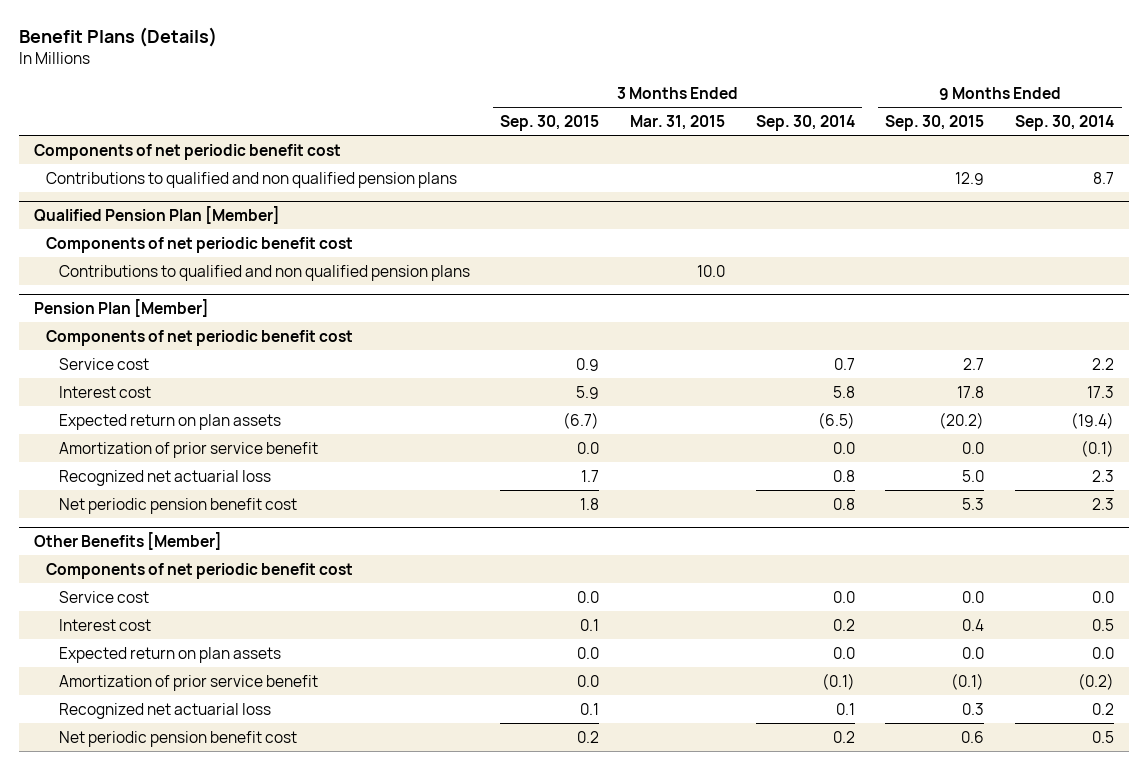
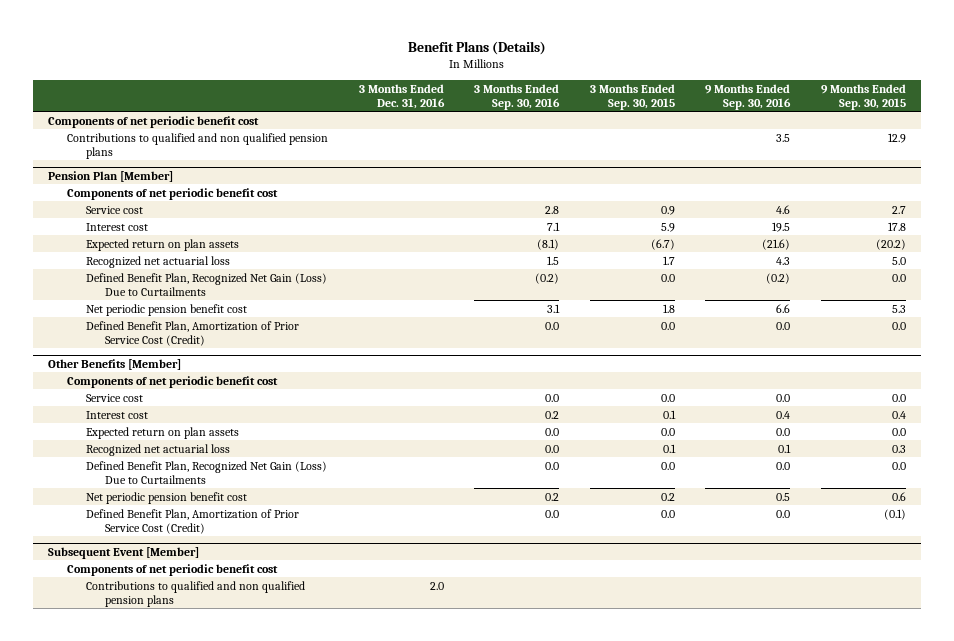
[630,115,726,131] Mar. 31, 2015 -> none
[755,115,855,132] Sep. 30, 2014 -> none
[1015,115,1115,132] Sep. 30, 2014 -> none
none -> [358,83,445,109] 3 Months Ended Dec. 31, 2016
none -> [474,83,561,110] 3 Months Ended Sep. 30, 2016
none -> [705,83,792,110] 9 Months Ended Sep. 30, 2016
[34,205,281,224] Qualified Pension Plan [Member] -> none
[46,236,354,253] Components of net periodic benefit cost -> none
[58,264,470,281] Contributions to qualified and non qualified pension plans -> none
[58,441,318,458] Amortization of prior service benefit -> none
none -> [86,272,328,296] Defined Benefit Plan, Recognized Net Gain (Loss) Due to Curtailments
none -> [86,320,300,346] Defined Benefit Plan, Amortization of Prior Service Cost (Credit)
[58,674,318,691] Amortization of prior service benefit -> none
none -> [86,460,328,484] Defined Benefit Plan, Recognized Net Gain (Loss) Due to Curtailments
none -> [86,508,300,534] Defined Benefit Plan, Amortization of Prior Service Cost (Credit)
none -> [48,546,200,559] Subsequent Event [Member]
none -> [67,563,279,576] Components of net periodic benefit cost
none -> [86,580,306,607] Contributions to qualified and non qualified pension plans

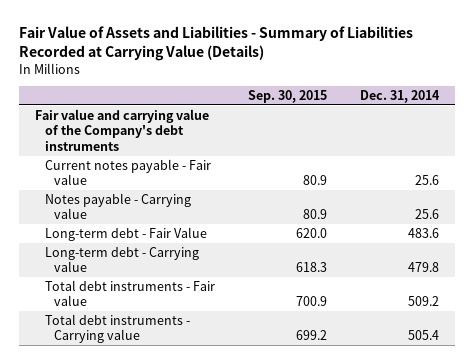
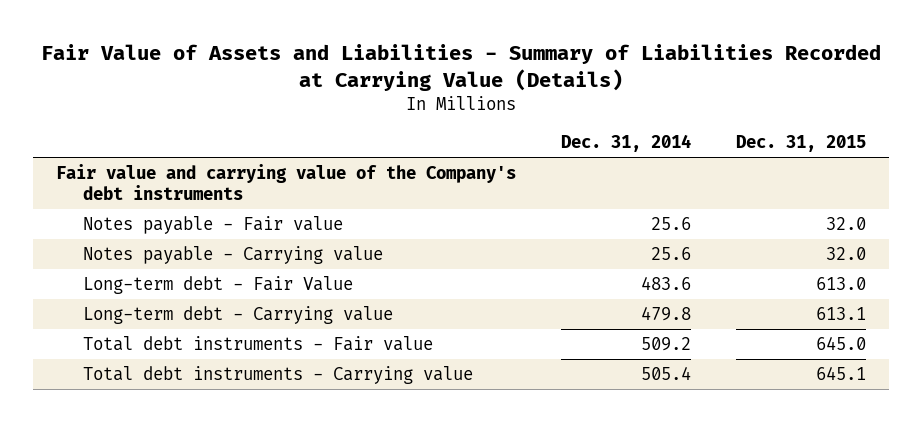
[247,90,327,104] Sep. 30, 2015 -> none
none -> [736,135,867,153] Dec. 31, 2015
[44,158,211,186] Current notes payable - Fair value -> [82,216,343,235] Notes payable - Fair value

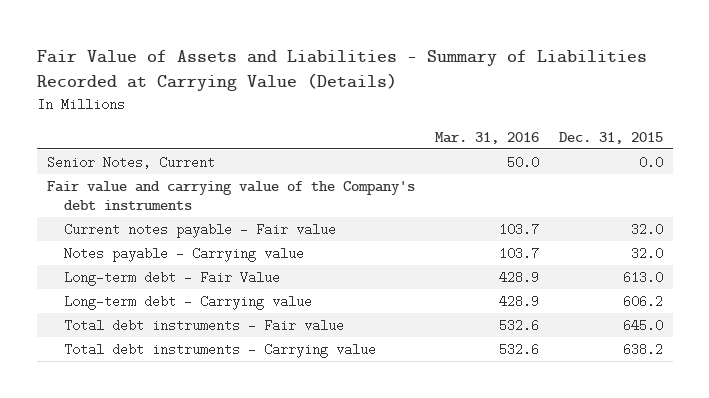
[561,134,692,153] Dec. 31, 2014 -> none
none -> [434,131,539,144] Mar. 31, 2016
none -> [46,155,215,169] Senior Notes, Current
[82,216,343,235] Notes payable - Fair value -> [63,222,336,238] Current notes payable - Fair value
[816,307,867,321] 613.1 -> [622,294,663,308] 606.2
[816,366,867,381] 645.1 -> [622,342,663,356] 638.2

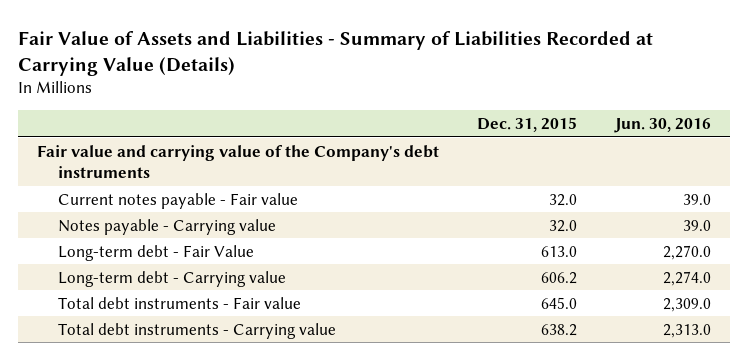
[434,131,539,144] Mar. 31, 2016 -> none
none -> [614,117,712,133] Jun. 30, 2016
[46,155,215,169] Senior Notes, Current -> none

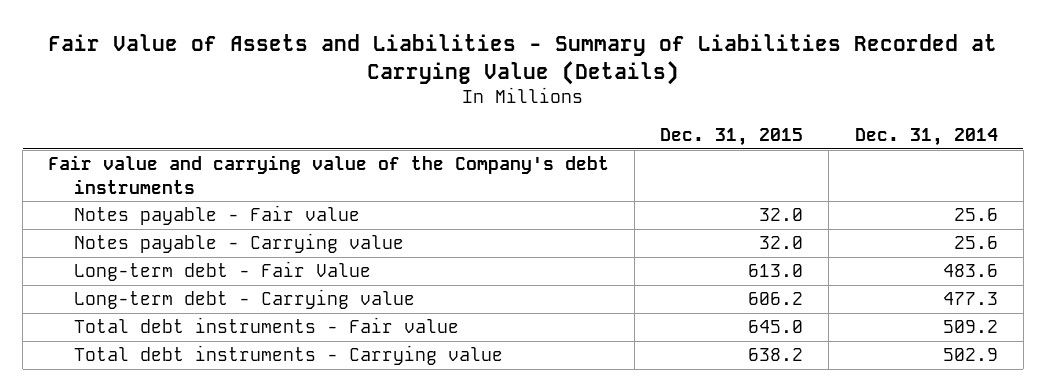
[614,117,712,133] Jun. 30, 2016 -> none
none -> [854,128,998,147] Dec. 31, 2014
[58,192,299,209] Current notes payable - Fair value -> [74,205,361,226] Notes payable - Fair value

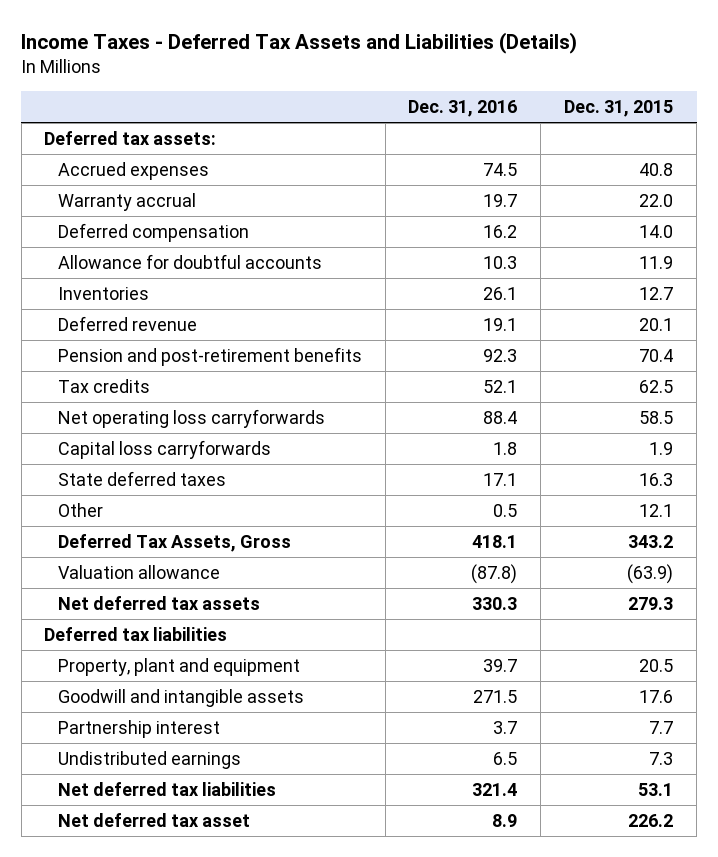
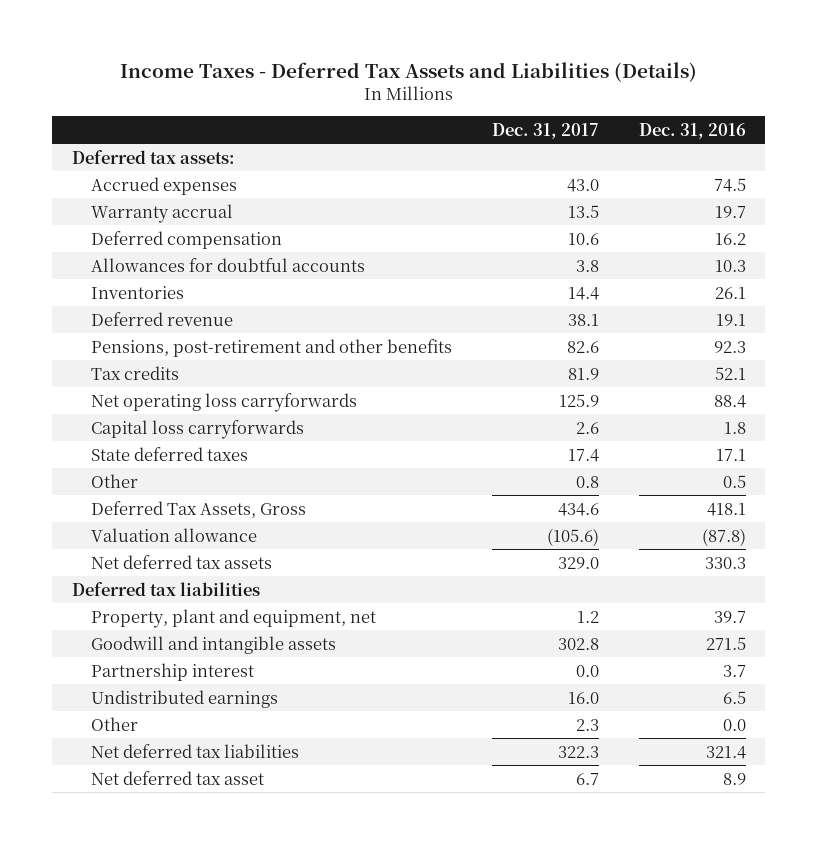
[564,100,674,118] Dec. 31, 2015 -> none
none -> [491,122,599,139] Dec. 31, 2017
[57,253,322,269] Allowance for doubtful accounts -> [90,257,365,272] Allowances for doubtful accounts
[57,346,362,366] Pension and post-retirement benefits -> [90,338,452,357] Pensions, post-retirement and other benefits
[57,657,300,676] Property, plant and equipment -> [90,608,376,628] Property, plant and equipment, net
none -> [90,716,138,731] Other

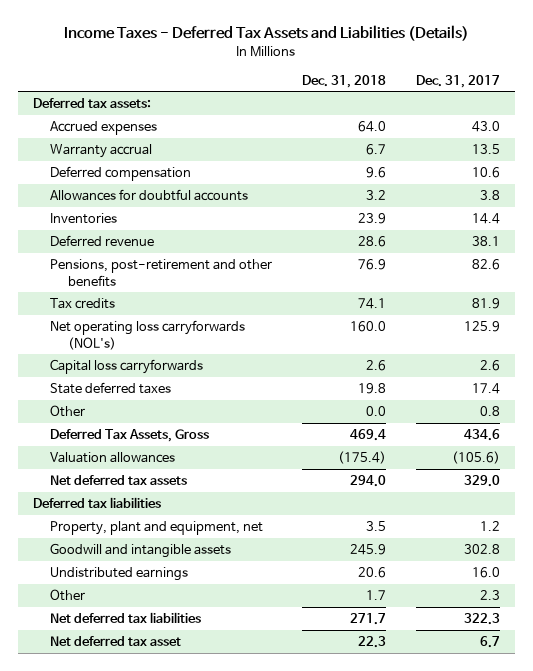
[638,122,746,139] Dec. 31, 2016 -> none
none -> [302,74,387,88] Dec. 31, 2018
[90,392,357,412] Net operating loss carryforwards -> [50,319,246,350] Net operating loss carryforwards (NOL's)
[90,527,257,542] Valuation allowance -> [50,451,176,463] Valuation allowances
[90,662,254,681] Partnership interest -> none

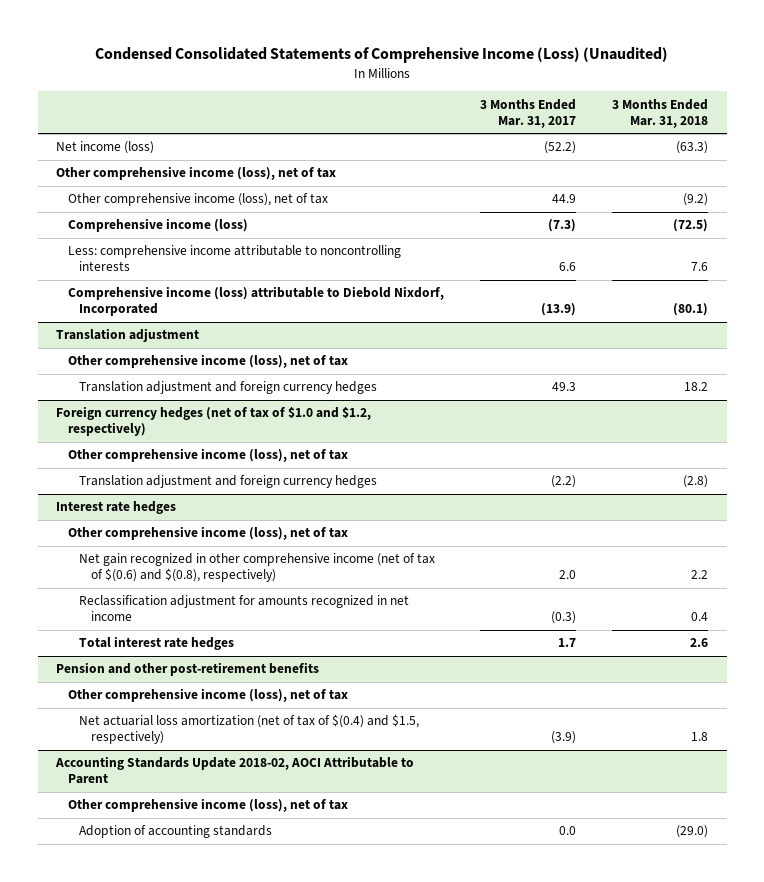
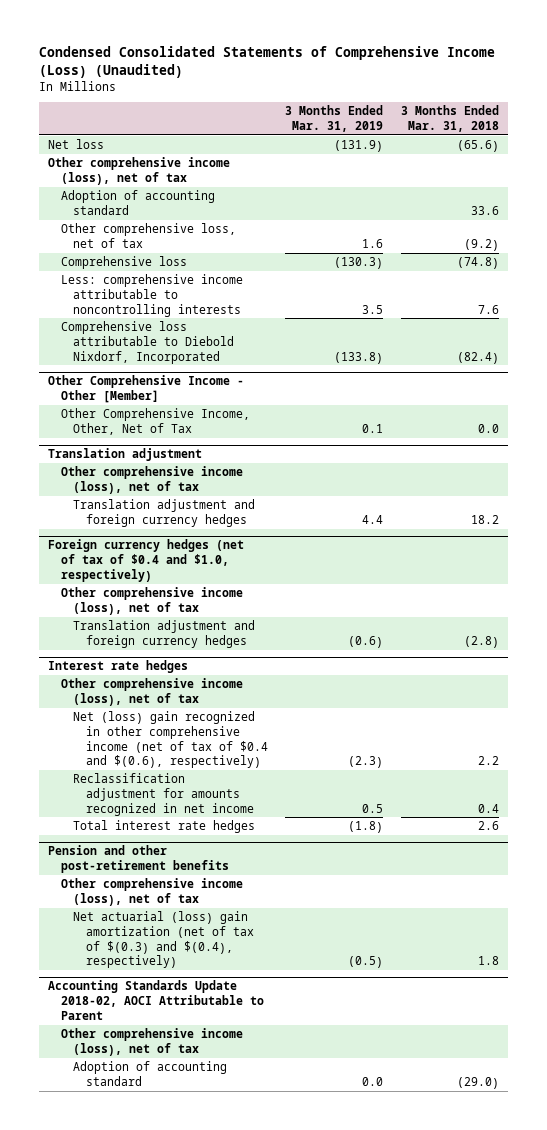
[480,98,577,128] 3 Months Ended Mar. 31, 2017 -> none
none -> [285,105,384,132] 3 Months Ended Mar. 31, 2019
[56,141,155,155] Net income (loss) -> [48,139,105,150] Net loss
[676,141,709,155] (63.3) -> [457,140,500,153] (65.6)
none -> [60,190,215,215] Adoption of accounting standard
[67,193,328,207] Other comprehensive income (loss), net of tax -> [60,223,236,248] Other comprehensive loss, net of tax
[67,218,248,233] Comprehensive income (loss) -> [60,256,187,270] Comprehensive loss
[673,219,709,233] (72.5) -> [457,257,500,270] (74.8)
[67,286,444,317] Comprehensive income (loss) attributable to Diebold Nixdorf, Incorporated -> [60,321,235,364] Comprehensive loss attributable to Diebold Nixdorf, Incorporated
[673,303,709,317] (80.1) -> [457,351,500,364] (82.4)
none -> [48,375,245,404] Other Comprehensive Income - Other [Member]
none -> [60,408,250,435] Other Comprehensive Income, Other, Net of Tax
[56,406,372,437] Foreign currency hedges (net of tax of $1.0 and $1.2, respectively) -> [48,539,245,583] Foreign currency hedges (net of tax of $0.4 and $1.0, respectively)
[79,553,436,583] Net gain recognized in other comprehensive income (net of tax of $(0.6) and $(0.8), respectively) -> [73,711,268,769] Net (loss) gain recognized in other comprehensive income (net of tax of $0.4 and $(0.6), respectively)
[79,714,420,745] Net actuarial loss amortization (net of tax of $(0.4) and $1.5, respectively) -> [73,911,254,969] Net actuarial (loss) gain amortization (net of tax of $(0.3) and $(0.4), respectively)
[79,825,273,839] Adoption of accounting standards -> [73,1061,228,1086] Adoption of accounting standard

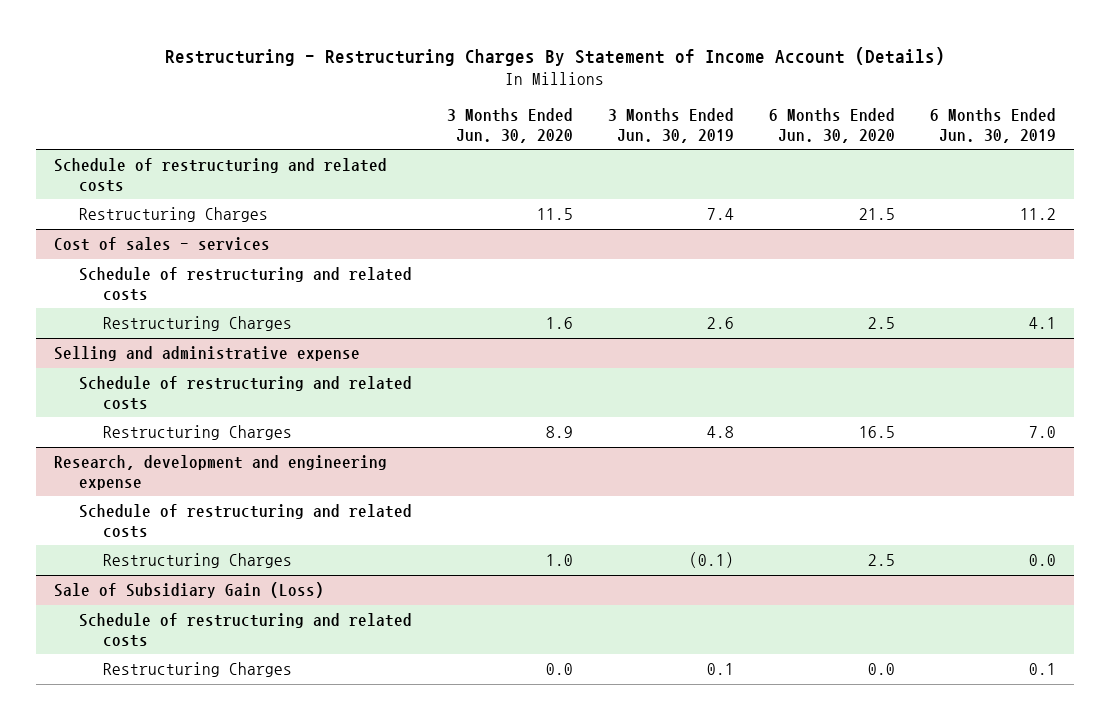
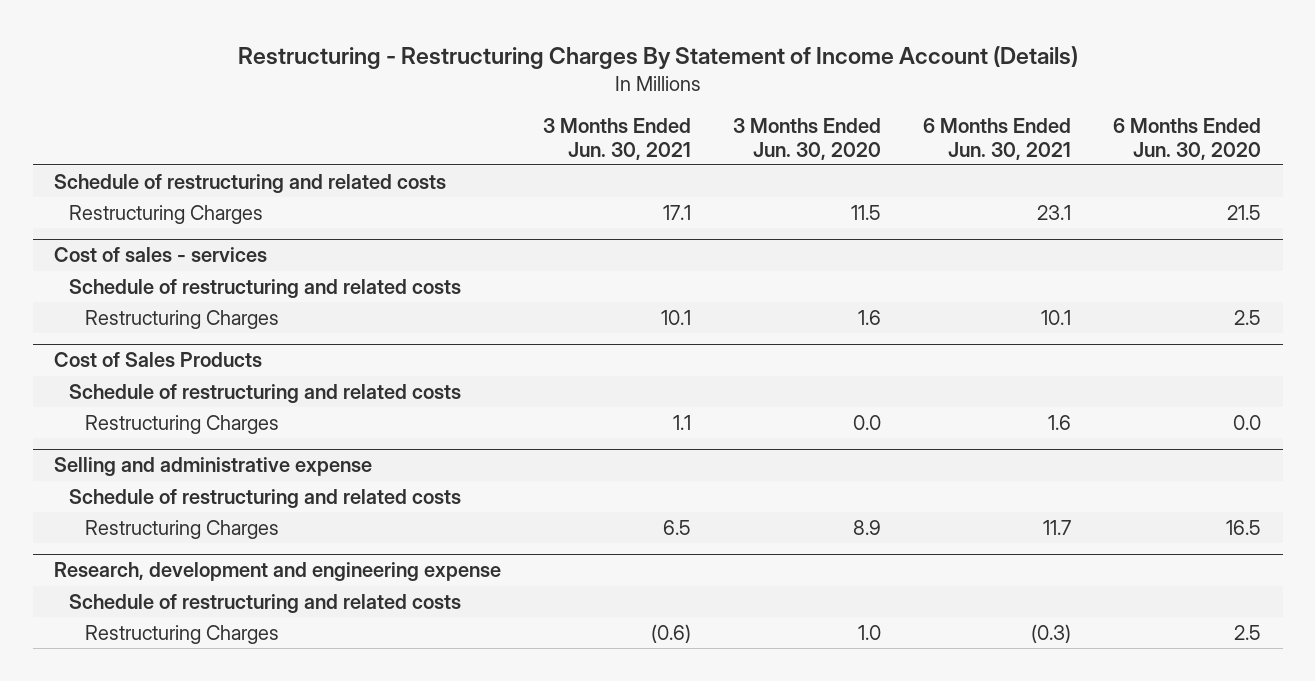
[607,107,734,143] 3 Months Ended Jun. 30, 2019 -> none
[930,107,1057,143] 6 Months Ended Jun. 30, 2019 -> none
none -> [543,118,692,160] 3 Months Ended Jun. 30, 2021
none -> [923,118,1072,160] 6 Months Ended Jun. 30, 2021
none -> [53,352,262,368] Cost of Sales Products
none -> [69,383,462,403] Schedule of restructuring and related costs
none -> [84,414,279,434] Restructuring Charges
[53,581,324,598] Sale of Subsidiary Gain (Loss) -> none
[78,612,412,647] Schedule of restructuring and related costs -> none
[103,661,293,677] Restructuring Charges -> none

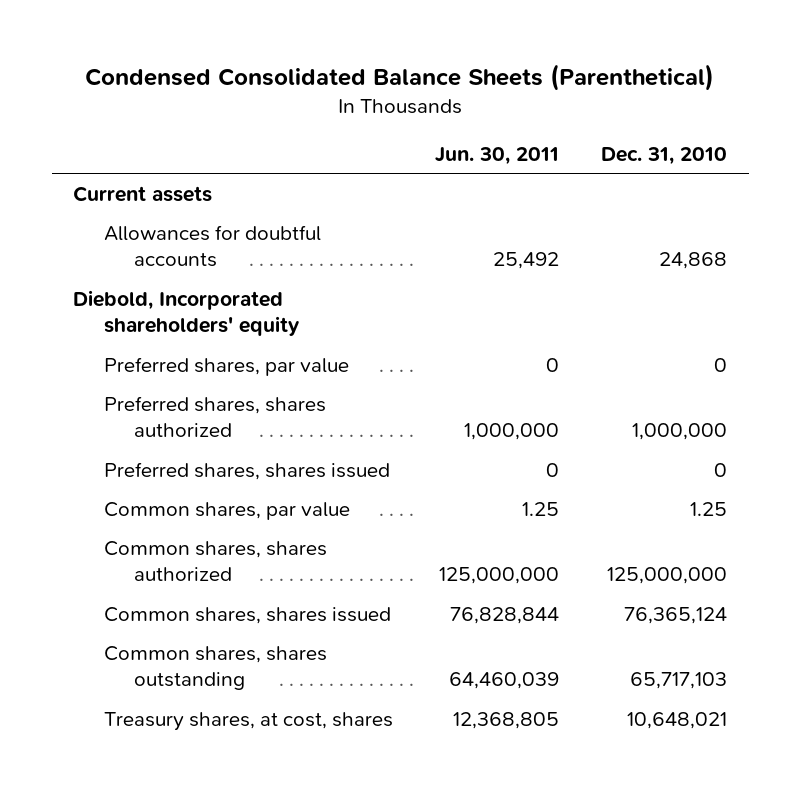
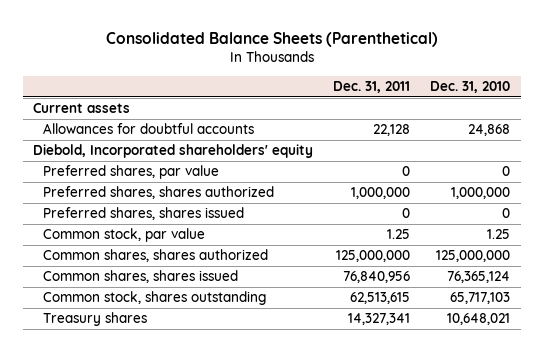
[85,63,715,91] Condensed Consolidated Balance Sheets (Parenthetical) -> [105,32,438,48] Consolidated Balance Sheets (Parenthetical)
[435,147,560,166] Jun. 30, 2011 -> none
none -> [333,81,411,94] Dec. 31, 2011
[103,501,350,520] Common shares, par value -> [42,228,205,243] Common stock, par value
[103,645,327,691] Common shares, shares outstanding -> [42,291,266,306] Common stock, shares outstanding
[103,711,393,731] Treasury shares, at cost, shares -> [42,312,147,327] Treasury shares

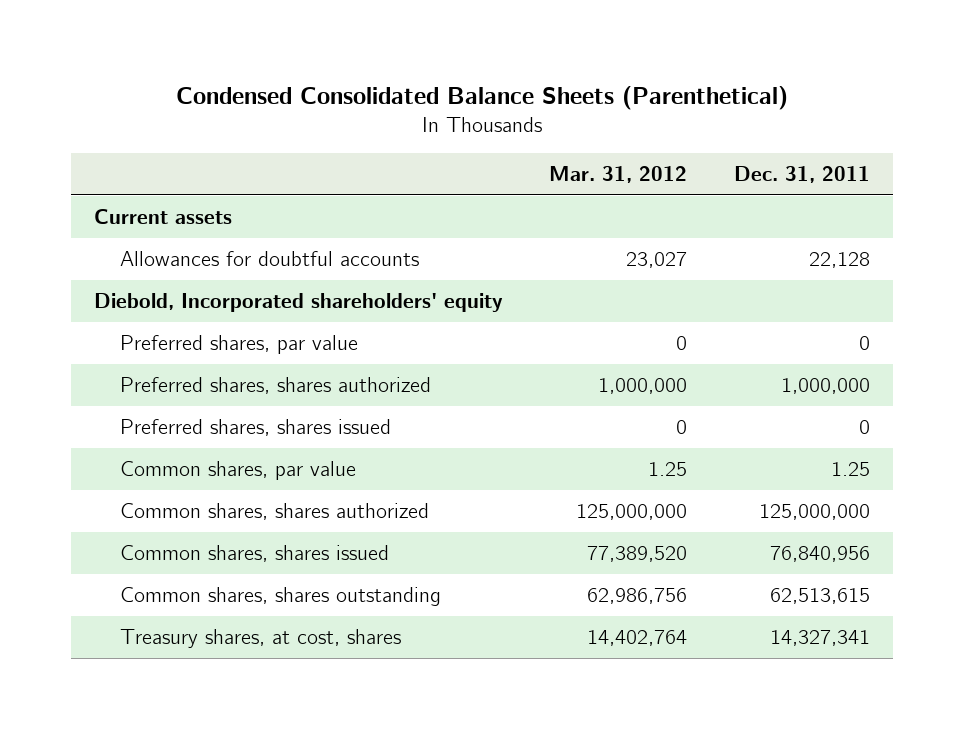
[105,32,438,48] Consolidated Balance Sheets (Parenthetical) -> [175,85,788,110] Condensed Consolidated Balance Sheets (Parenthetical)
[430,81,511,94] Dec. 31, 2010 -> none
none -> [549,166,688,184] Mar. 31, 2012
[42,228,205,243] Common stock, par value -> [120,461,357,481] Common shares, par value
[42,291,266,306] Common stock, shares outstanding -> [120,587,442,607] Common shares, shares outstanding
[42,312,147,327] Treasury shares -> [120,629,402,649] Treasury shares, at cost, shares

